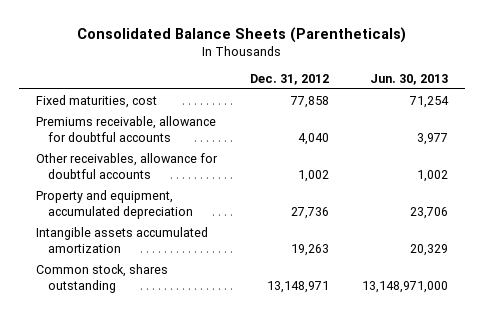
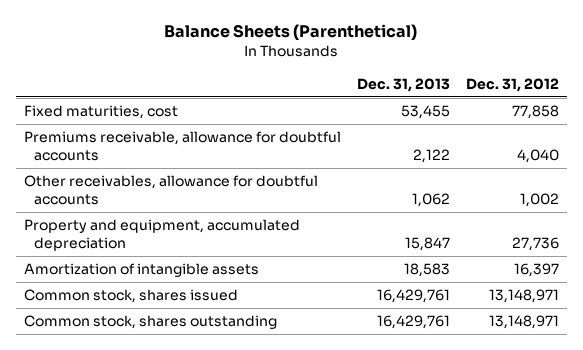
[76,26,406,43] Consolidated Balance Sheets (Parentheticals) -> [164,24,418,41] Balance Sheets (Parenthetical)
[370,73,449,85] Jun. 30, 2013 -> none
none -> [356,77,450,92] Dec. 31, 2013
[35,226,208,253] Intangible assets accumulated amortization -> [23,263,259,278] Amortization of intangible assets
[290,243,329,256] 19,263 -> [514,263,560,278] 16,397
none -> [23,289,238,304] Common stock, shares issued

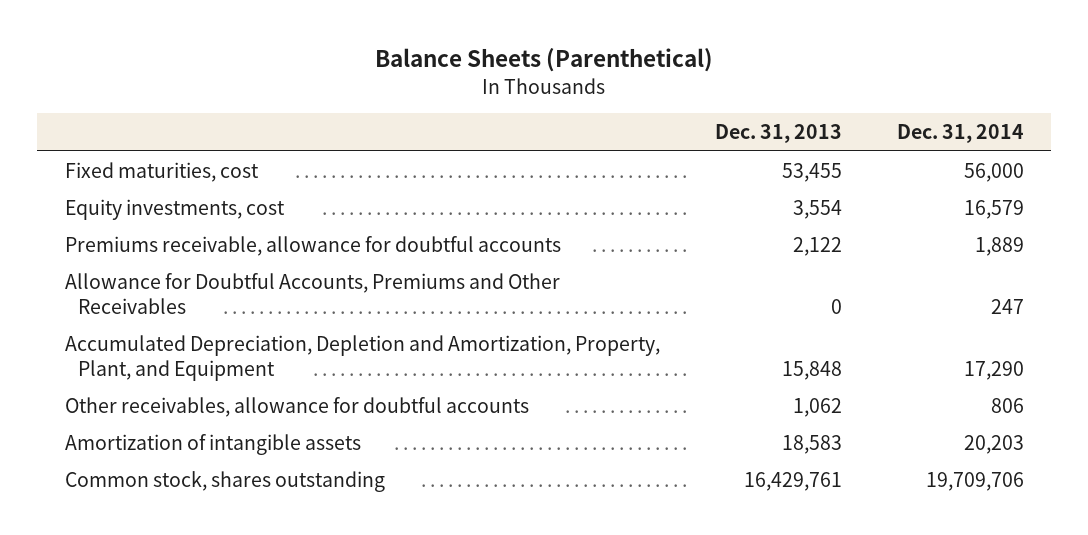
[466,77,560,92] Dec. 31, 2012 -> none
none -> [896,123,1024,143] Dec. 31, 2014
none -> [64,198,285,220] Equity investments, cost
none -> [64,272,560,314] Allowance for Doubtful Accounts, Premiums and Other Receivables
none -> [64,334,660,381] Accumulated Depreciation, Depletion and Amortization, Property, Plant, and Equipment
[23,219,300,252] Property and equipment, accumulated depreciation -> none
[23,289,238,304] Common stock, shares issued -> none

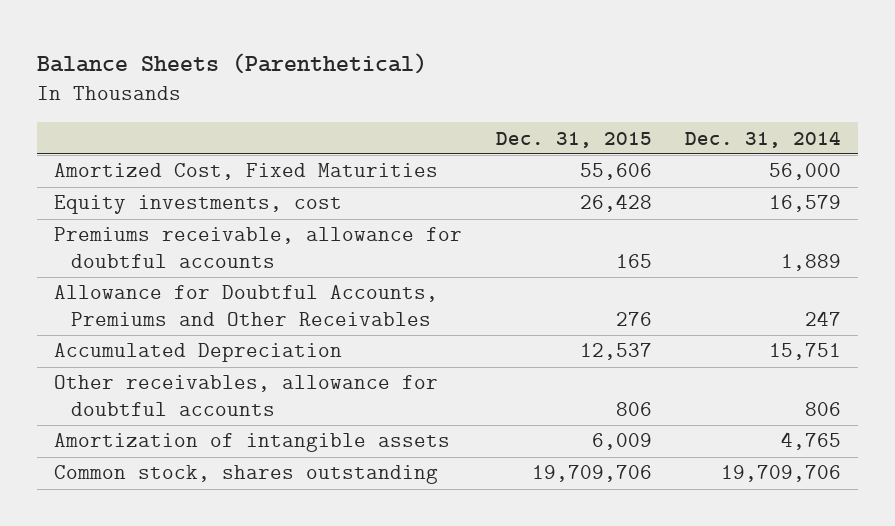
[714,123,842,143] Dec. 31, 2013 -> none
none -> [495,131,652,148] Dec. 31, 2015
[64,161,259,182] Fixed maturities, cost -> [54,163,439,181] Amortized Cost, Fixed Maturities
[64,334,660,381] Accumulated Depreciation, Depletion and Amortization, Property, Plant, and Equipment -> [54,343,343,363] Accumulated Depreciation
[963,360,1024,380] 17,290 -> [769,343,842,361] 15,751
[963,434,1024,454] 20,203 -> [781,432,842,451] 4,765

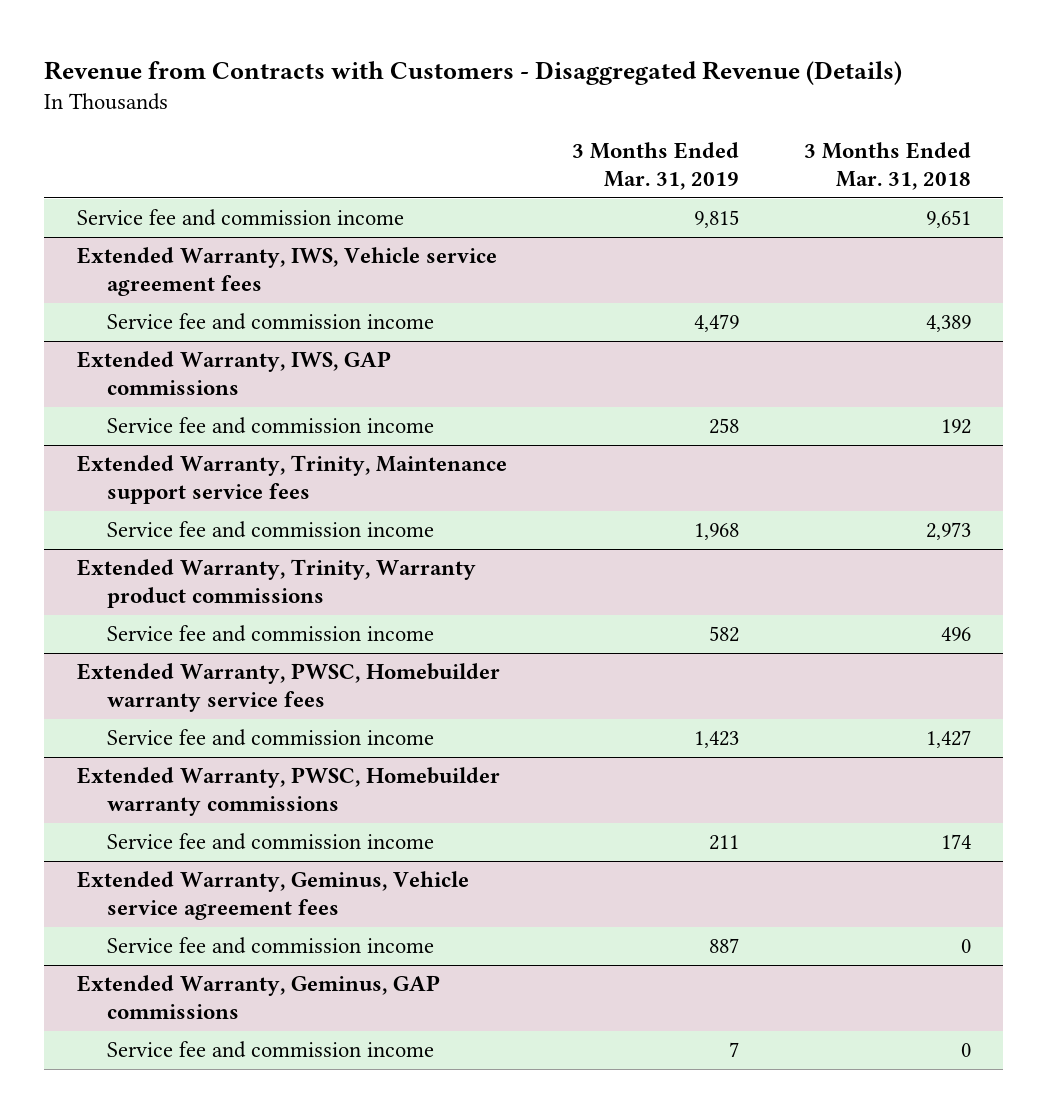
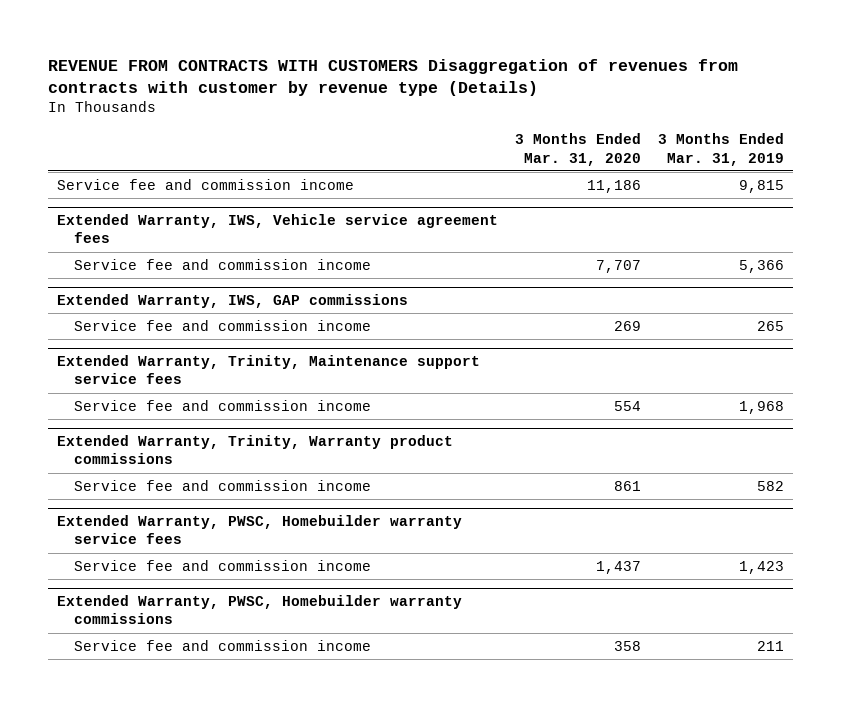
[44,61,903,86] Revenue from Contracts with Customers - Disaggregated Revenue (Details) -> [48,58,739,96] REVENUE FROM CONTRACTS WITH CUSTOMERS Disaggregation of revenues from contracts with customer by revenue type (Details)
[803,141,971,190] 3 Months Ended Mar. 31, 2018 -> none
none -> [515,133,642,166] 3 Months Ended Mar. 31, 2020
[693,314,739,333] 4,479 -> [739,259,785,273] 5,366
[708,418,739,435] 258 -> [757,320,785,331] 265
[76,871,469,921] Extended Warranty, Geminus, Vehicle service agreement fees -> none
[107,937,435,955] Service fee and commission income -> none
[76,975,440,1020] Extended Warranty, Geminus, GAP commissions -> none
[107,1041,435,1059] Service fee and commission income -> none

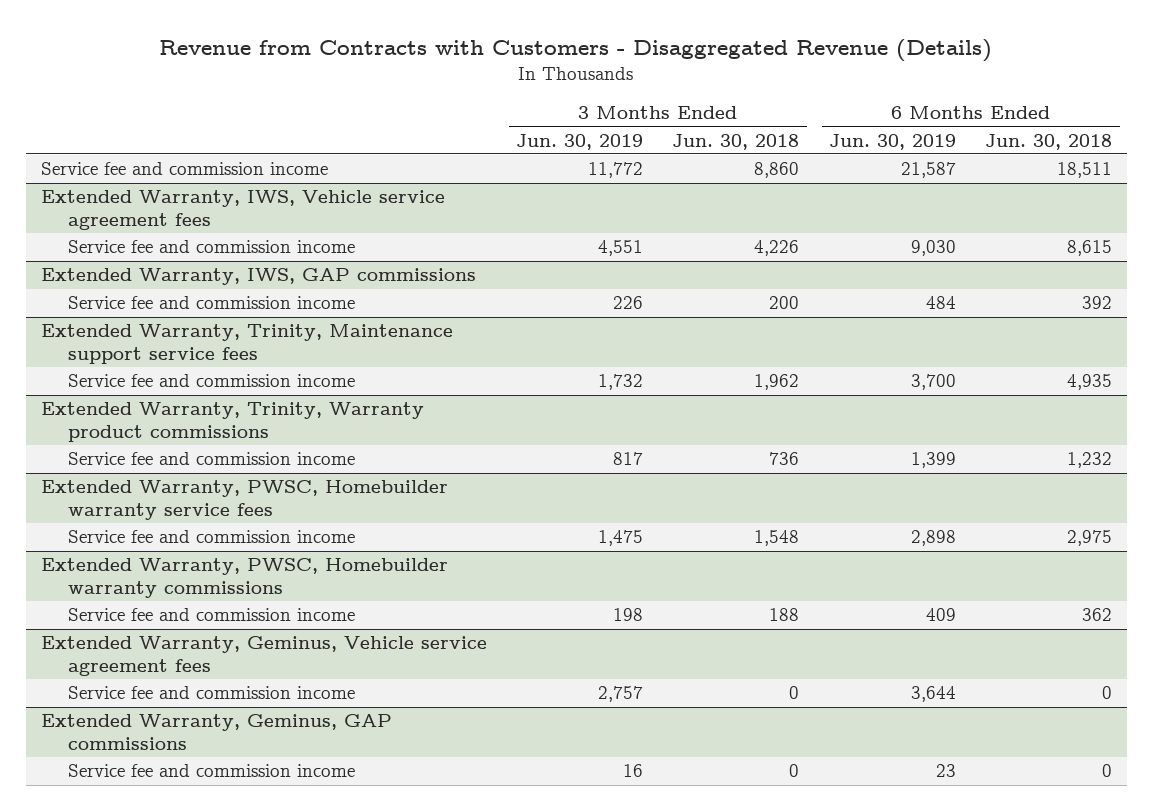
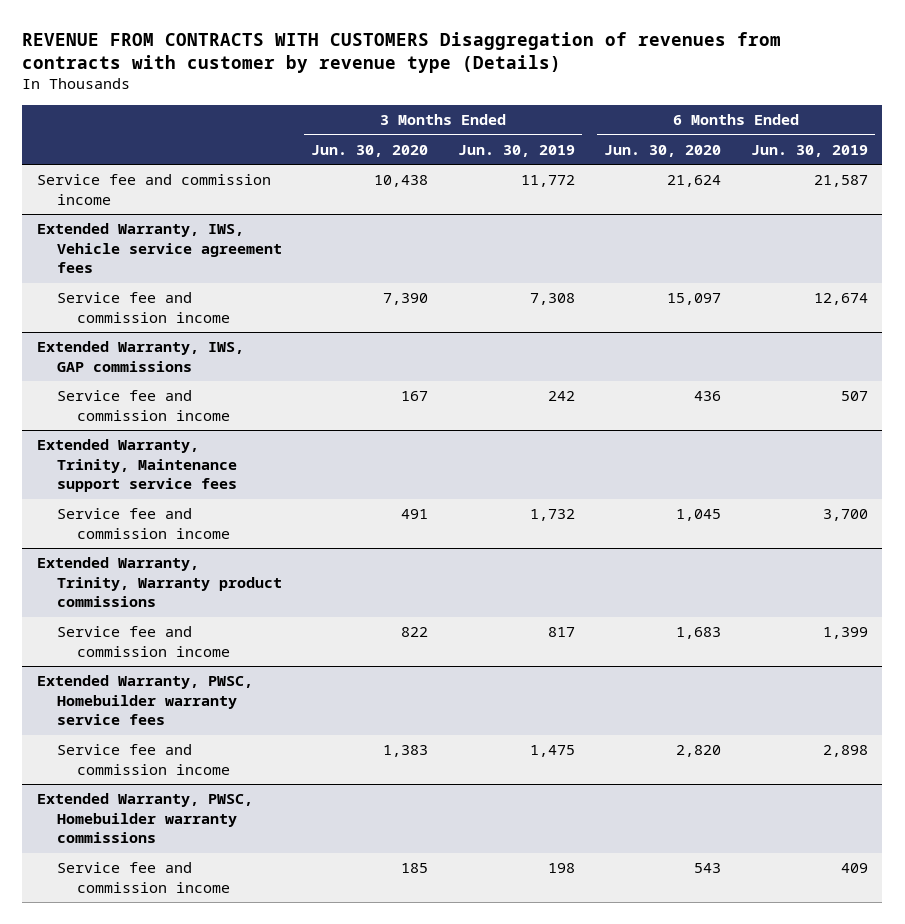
[159,38,993,62] Revenue from Contracts with Customers - Disaggregated Revenue (Details) -> [22,31,782,74] REVENUE FROM CONTRACTS WITH CUSTOMERS Disaggregation of revenues from contracts with customer by revenue type (Details)
[672,133,800,150] Jun. 30, 2018 -> none
[985,133,1113,150] Jun. 30, 2018 -> none
none -> [311,144,429,157] Jun. 30, 2020
none -> [604,144,722,157] Jun. 30, 2020
[598,240,644,257] 4,551 -> [529,293,575,306] 7,308
[910,240,956,257] 9,030 -> [813,293,868,306] 12,674
[613,296,644,310] 226 -> [547,391,575,402] 242
[925,296,956,310] 484 -> [840,391,868,402] 507
[40,636,487,677] Extended Warranty, Geminus, Vehicle service agreement fees -> none
[68,686,356,700] Service fee and commission income -> none
[40,714,392,751] Extended Warranty, Geminus, GAP commissions -> none
[68,764,356,778] Service fee and commission income -> none

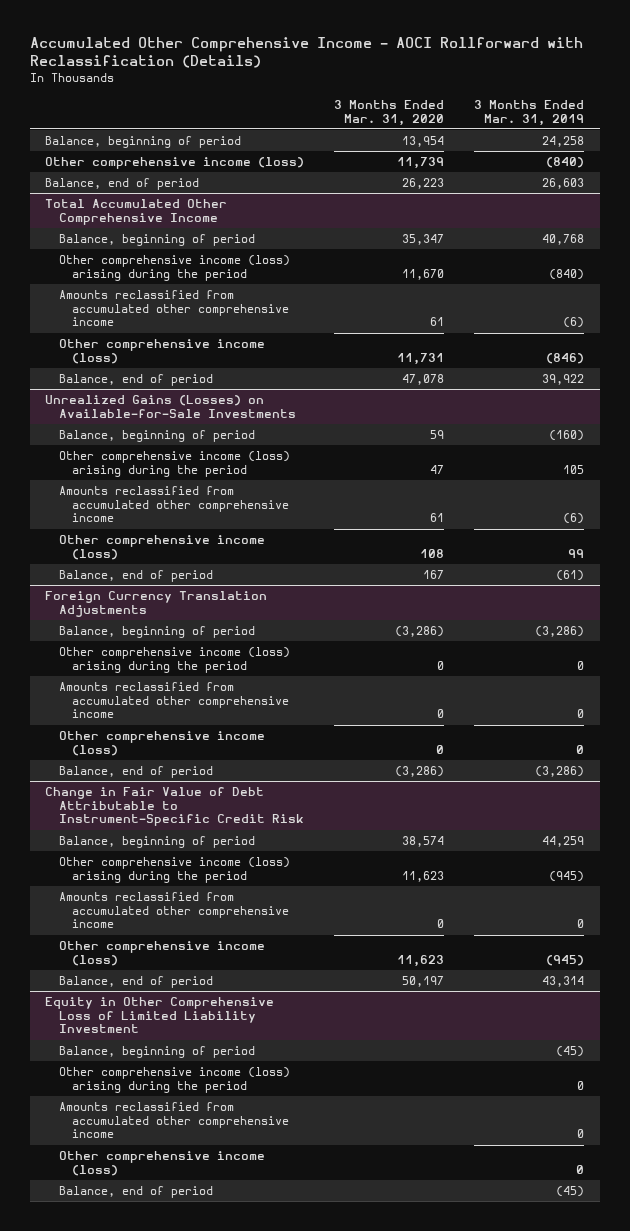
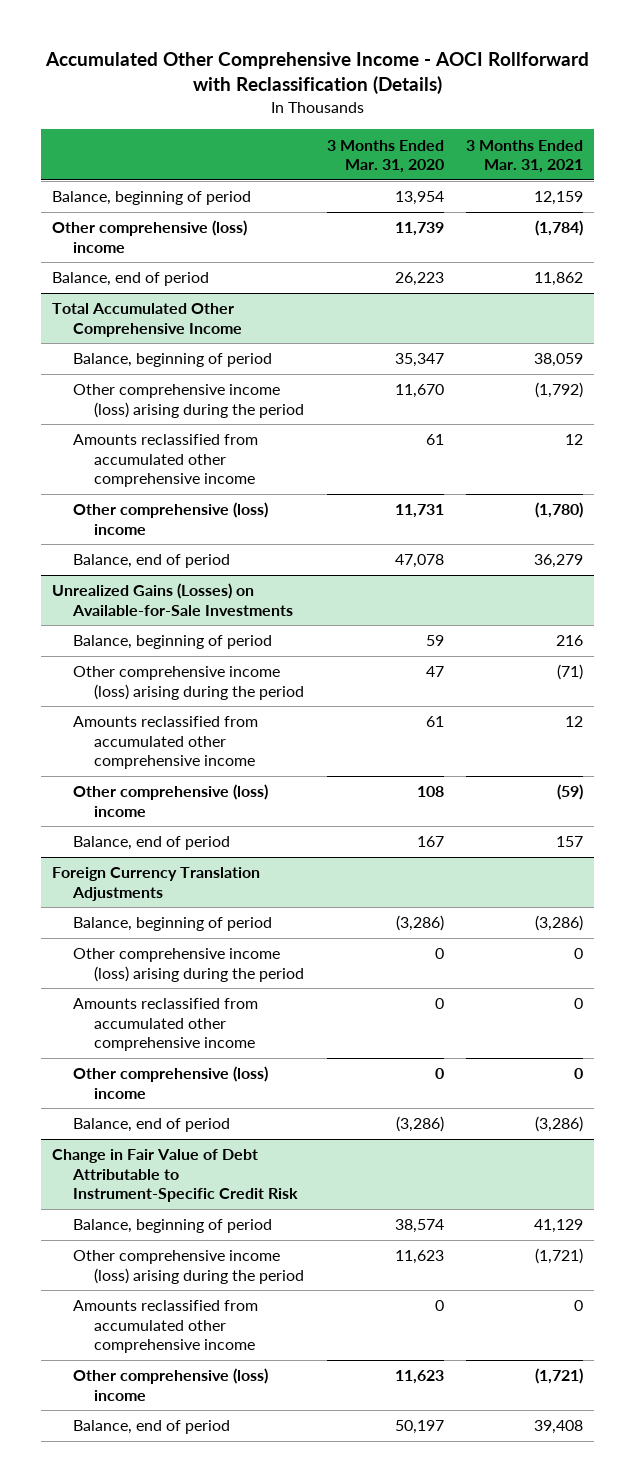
[474,99,585,126] 3 Months Ended Mar. 31, 2019 -> none
none -> [466,139,584,173] 3 Months Ended Mar. 31, 2021
[45,157,305,170] Other comprehensive income (loss) -> [52,220,248,253] Other comprehensive (loss) income
[58,339,265,364] Other comprehensive income (loss) -> [73,502,269,535] Other comprehensive (loss) income
[58,535,265,560] Other comprehensive income (loss) -> [73,784,269,817] Other comprehensive (loss) income
[58,731,265,756] Other comprehensive income (loss) -> [73,1066,269,1099] Other comprehensive (loss) income
[58,941,265,966] Other comprehensive income (loss) -> [73,1368,269,1401] Other comprehensive (loss) income
[45,997,275,1034] Equity in Other Comprehensive Loss of Limited Liability Investment -> none
[58,1046,255,1059] Balance, beginning of period -> none
[58,1067,290,1093] Other comprehensive income (loss) arising during the period -> none
[58,1102,290,1139] Amounts reclassified from accumulated other comprehensive income -> none
[58,1151,265,1176] Other comprehensive income (loss) -> none
[58,1186,213,1199] Balance, end of period -> none

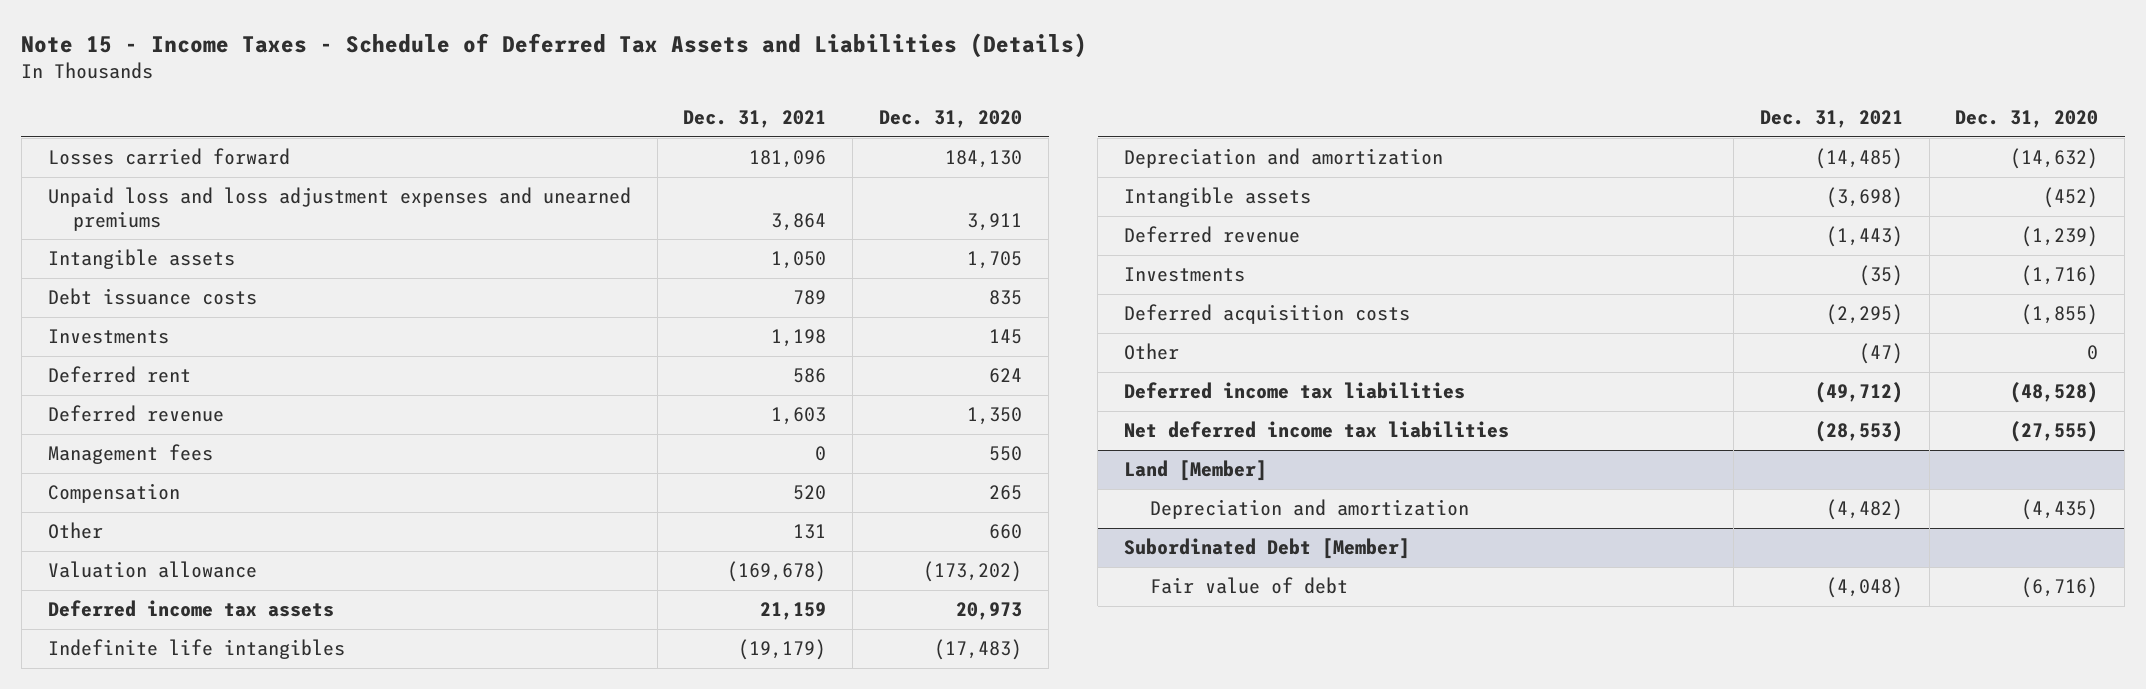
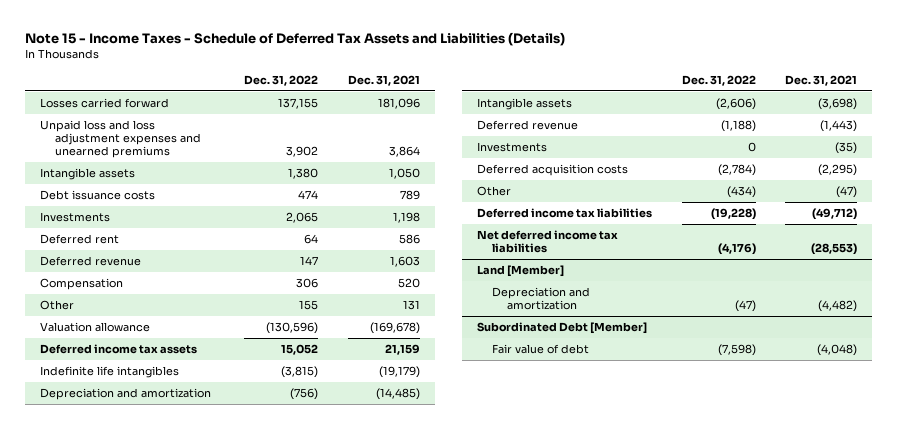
[879,110,1023,129] Dec. 31, 2020 -> none
none -> [244,75,319,87] Dec. 31, 2022
[47,444,213,465] Management fees -> none

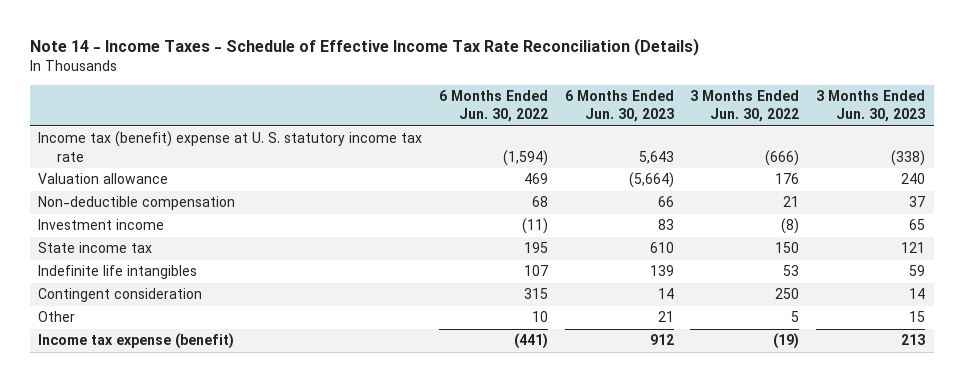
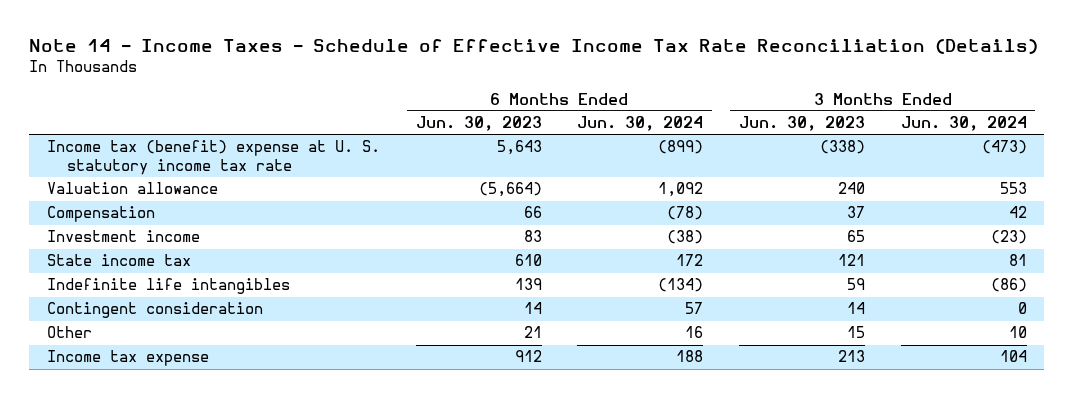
[438,90,548,123] 6 Months Ended Jun. 30, 2022 -> none
[690,90,800,123] 3 Months Ended Jun. 30, 2022 -> none
none -> [577,116,704,132] Jun. 30, 2024
none -> [900,116,1027,132] Jun. 30, 2024
[38,196,236,211] Non-deductible compensation -> [47,206,156,223] Compensation
[38,333,235,350] Income tax expense (benefit) -> [47,350,210,367] Income tax expense

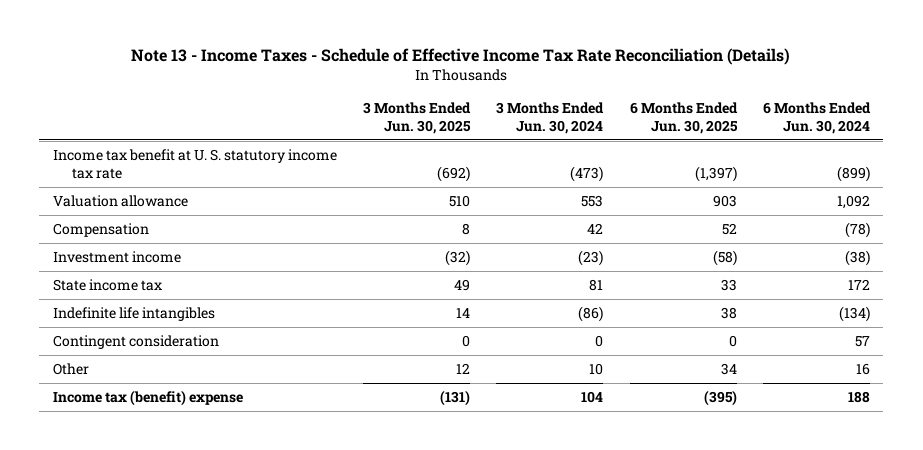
[29,39,1039,55] Note 14 - Income Taxes - Schedule of Effective Income Tax Rate Reconciliation (Details) -> [131,48,791,66] Note 13 - Income Taxes - Schedule of Effective Income Tax Rate Reconciliation (Details)
[415,116,542,132] Jun. 30, 2023 -> none
[738,116,865,132] Jun. 30, 2023 -> none
none -> [362,101,471,134] 3 Months Ended Jun. 30, 2025
none -> [629,101,738,134] 6 Months Ended Jun. 30, 2025
[47,140,381,176] Income tax (benefit) expense at U. S. statutory income tax rate -> [52,149,337,179] Income tax benefit at U. S. statutory income tax rate
[47,350,210,367] Income tax expense -> [52,390,243,407] Income tax (benefit) expense

